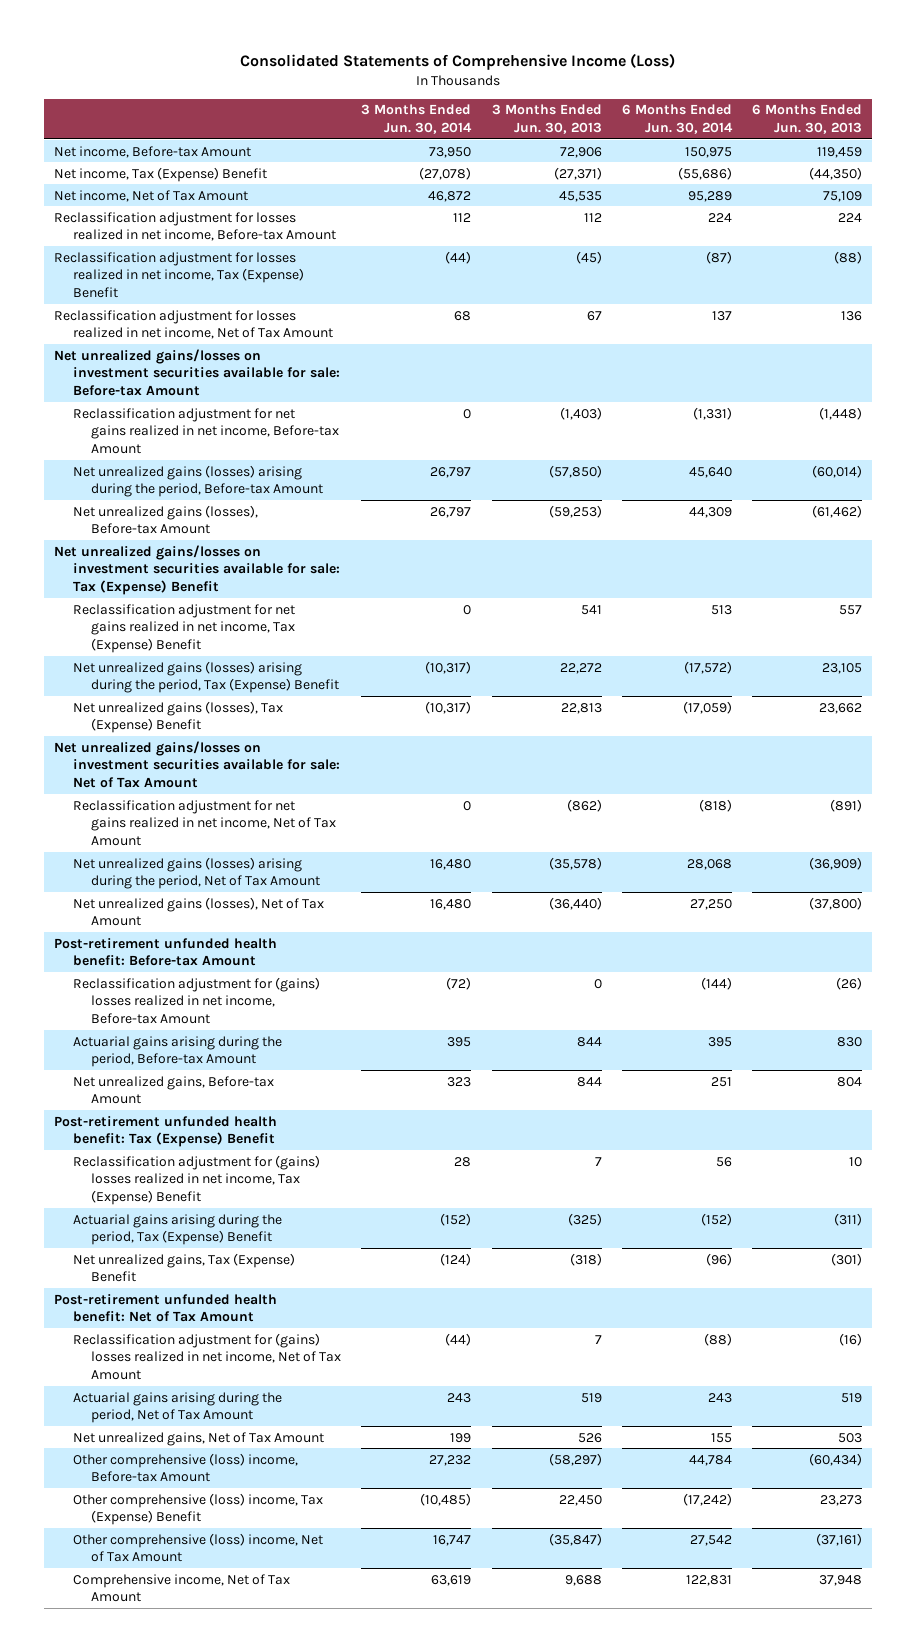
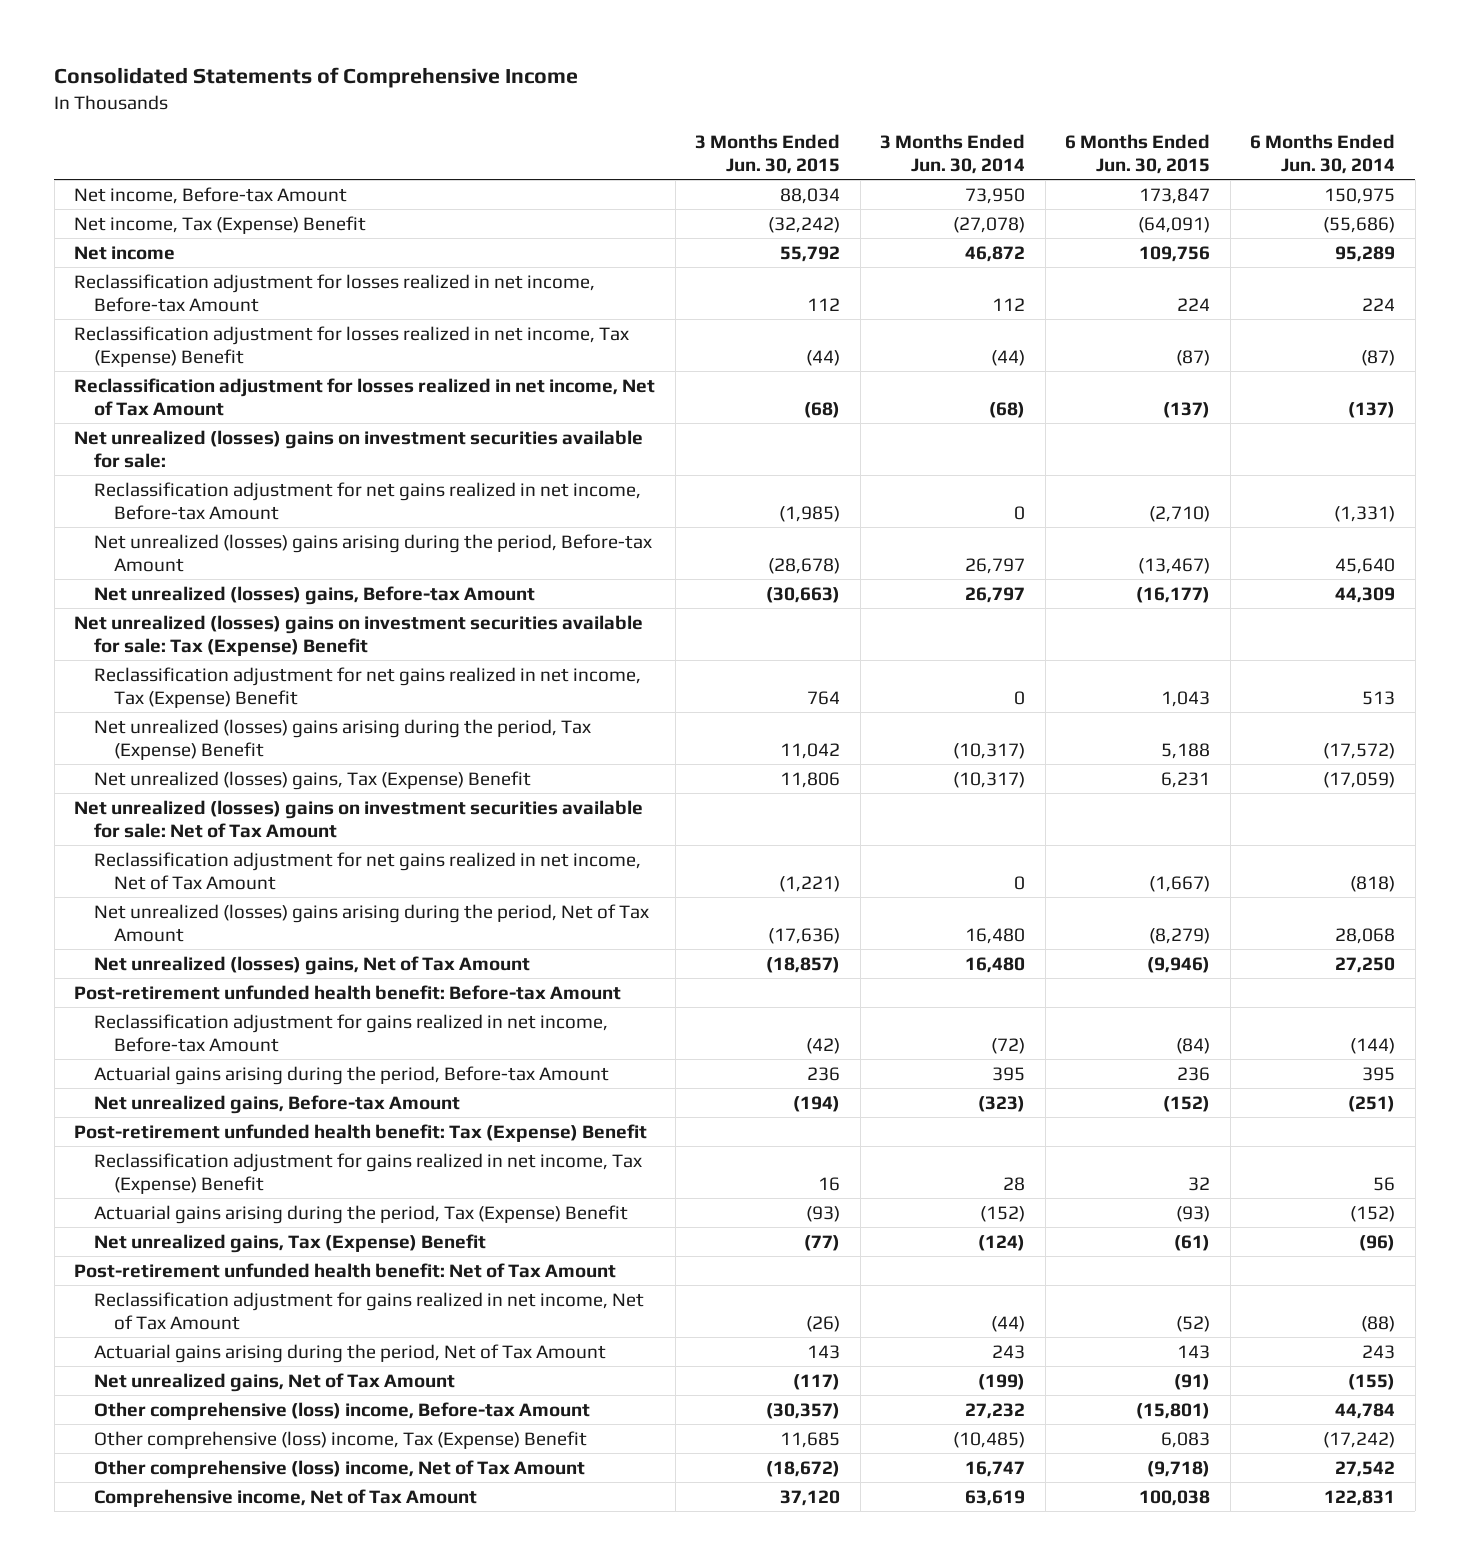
[239,52,675,70] Consolidated Statements of Comprehensive Income (Loss) -> [54,67,579,89] Consolidated Statements of Comprehensive Income
[491,104,602,135] 3 Months Ended Jun. 30, 2013 -> none
[751,104,862,135] 6 Months Ended Jun. 30, 2013 -> none
none -> [695,133,841,175] 3 Months Ended Jun. 30, 2015
none -> [1065,133,1211,175] 6 Months Ended Jun. 30, 2015
[53,189,248,202] Net income, Net of Tax Amount -> [74,245,176,260] Net income
[454,310,472,321] 68 -> [989,401,1026,418] (68)
[711,310,732,321] 137 -> [1348,401,1396,418] (137)
[53,348,340,397] Net unrealized gains/losses on investment securities available for sale: Before-tax Amount -> [74,429,644,468] Net unrealized (losses) gains on investment securities available for sale:
[72,464,324,498] Net unrealized gains (losses) arising during the period, Before-tax Amount -> [94,533,653,572] Net unrealized (losses) gains arising during the period, Before-tax Amount
[72,504,258,535] Net unrealized gains (losses), Before-tax Amount -> [94,585,536,605] Net unrealized (losses) gains, Before-tax Amount
[53,544,340,596] Net unrealized gains/losses on investment securities available for sale: Tax (Expense) Benefit -> [74,614,644,656] Net unrealized (losses) gains on investment securities available for sale: Tax (Expense) Benefit
[72,660,340,694] Net unrealized gains (losses) arising during the period, Tax (Expense) Benefit -> [94,718,592,760] Net unrealized (losses) gains arising during the period, Tax (Expense) Benefit
[72,700,283,734] Net unrealized gains (losses), Tax (Expense) Benefit -> [94,770,532,790] Net unrealized (losses) gains, Tax (Expense) Benefit
[53,740,340,789] Net unrealized gains/losses on investment securities available for sale: Net of Tax Amount -> [74,799,644,838] Net unrealized (losses) gains on investment securities available for sale: Net of Tax Amount
[72,856,321,890] Net unrealized gains (losses) arising during the period, Net of Tax Amount -> [94,903,650,942] Net unrealized (losses) gains arising during the period, Net of Tax Amount
[72,896,324,927] Net unrealized gains (losses), Net of Tax Amount -> [94,955,531,975] Net unrealized (losses) gains, Net of Tax Amount
[72,976,320,1025] Reclassification adjustment for (gains) losses realized in net income, Before-tax Amount -> [94,1013,609,1052] Reclassification adjustment for gains realized in net income, Before-tax Amount
[447,1076,472,1087] 323 -> [978,1095,1026,1112] (323)
[710,1076,732,1087] 251 -> [1348,1095,1396,1112] (251)
[72,1154,320,1206] Reclassification adjustment for (gains) losses realized in net income, Tax (Expense) Benefit -> [94,1152,643,1194] Reclassification adjustment for gains realized in net income, Tax (Expense) Benefit
[72,1332,342,1381] Reclassification adjustment for (gains) losses realized in net income, Net of Tax Amount -> [94,1291,645,1330] Reclassification adjustment for gains realized in net income, Net of Tax Amount
[450,1432,472,1443] 199 -> [978,1373,1026,1390] (199)
[710,1432,732,1443] 155 -> [1348,1373,1396,1390] (155)

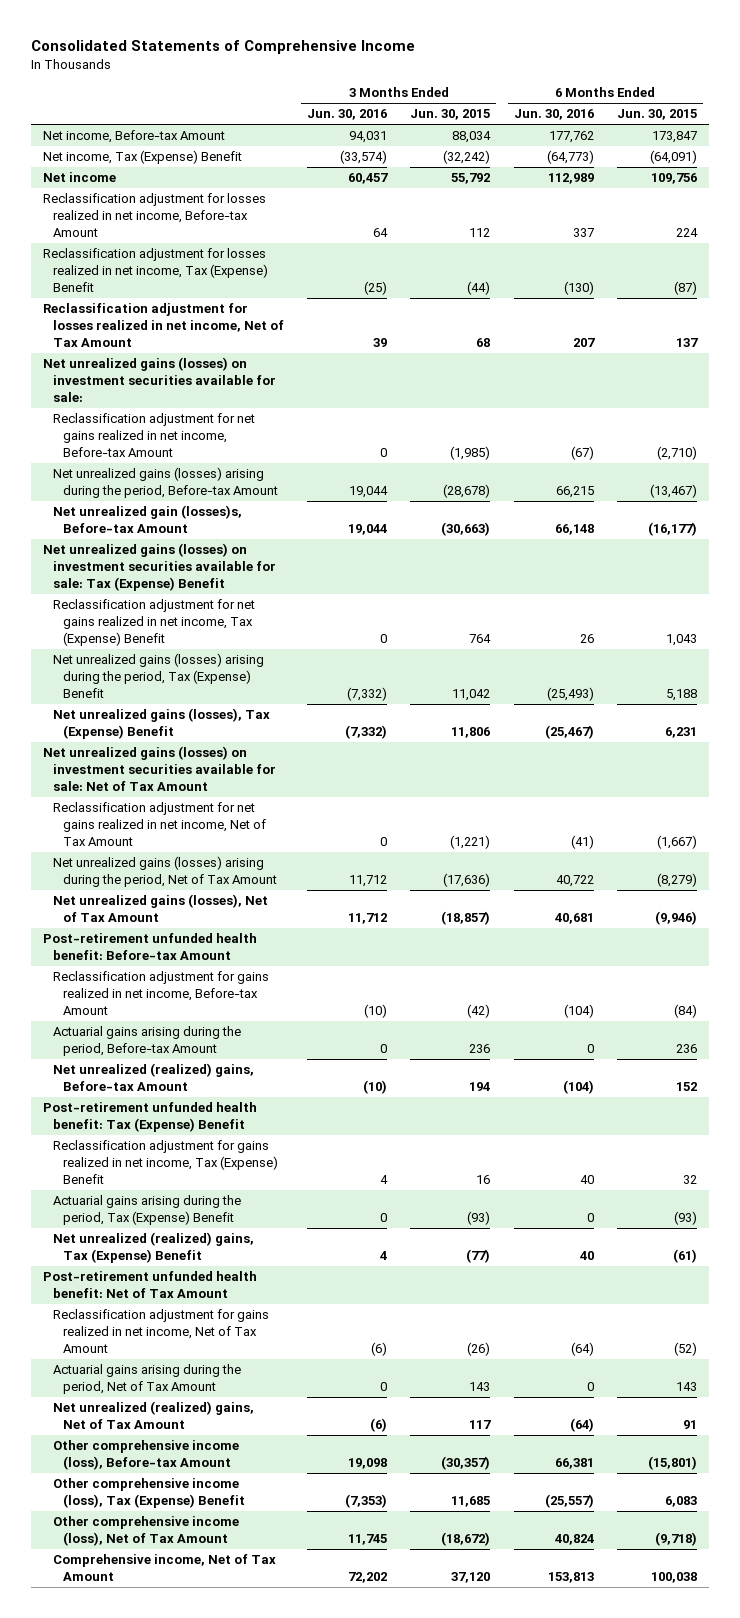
[880,133,1026,175] 3 Months Ended Jun. 30, 2014 -> none
[1250,133,1396,175] 6 Months Ended Jun. 30, 2014 -> none
none -> [307,109,388,121] Jun. 30, 2016
none -> [513,109,594,121] Jun. 30, 2016
[804,401,841,418] (68) -> [476,337,491,347] 68
[1163,401,1211,418] (137) -> [676,337,699,347] 137
[74,429,644,468] Net unrealized (losses) gains on investment securities available for sale: -> [42,357,276,402] Net unrealized gains (losses) on investment securities available for sale:
[94,533,653,572] Net unrealized (losses) gains arising during the period, Before-tax Amount -> [52,467,278,498] Net unrealized gains (losses) arising during the period, Before-tax Amount
[94,585,536,605] Net unrealized (losses) gains, Before-tax Amount -> [52,505,242,533] Net unrealized gain (losses)s, Before-tax Amount
[74,614,644,656] Net unrealized (losses) gains on investment securities available for sale: Tax (Expense) Benefit -> [42,543,276,591] Net unrealized gains (losses) on investment securities available for sale: Tax (Expense) Benefit
[94,718,592,760] Net unrealized (losses) gains arising during the period, Tax (Expense) Benefit -> [52,653,264,698] Net unrealized gains (losses) arising during the period, Tax (Expense) Benefit
[94,770,532,790] Net unrealized (losses) gains, Tax (Expense) Benefit -> [52,708,270,739] Net unrealized gains (losses), Tax (Expense) Benefit
[74,799,644,838] Net unrealized (losses) gains on investment securities available for sale: Net of Tax Amount -> [42,746,276,791] Net unrealized gains (losses) on investment securities available for sale: Net of Tax Amount
[94,903,650,942] Net unrealized (losses) gains arising during the period, Net of Tax Amount -> [52,856,277,887] Net unrealized gains (losses) arising during the period, Net of Tax Amount
[94,955,531,975] Net unrealized (losses) gains, Net of Tax Amount -> [52,894,268,922] Net unrealized gains (losses), Net of Tax Amount
[94,1094,461,1114] Net unrealized gains, Before-tax Amount -> [52,1063,254,1091] Net unrealized (realized) gains, Before-tax Amount
[793,1095,841,1112] (194) -> [469,1081,491,1091] 194
[1163,1095,1211,1112] (152) -> [676,1081,698,1091] 152
[94,1233,487,1253] Net unrealized gains, Tax (Expense) Benefit -> [52,1232,254,1263] Net unrealized (realized) gains, Tax (Expense) Benefit
[94,1372,456,1392] Net unrealized gains, Net of Tax Amount -> [52,1401,254,1429] Net unrealized (realized) gains, Net of Tax Amount
[793,1373,841,1390] (117) -> [469,1419,492,1429] 117
[1174,1373,1211,1390] (91) -> [683,1419,698,1429] 91
[94,1401,591,1420] Other comprehensive (loss) income, Before-tax Amount -> [52,1440,239,1470] Other comprehensive income (loss), Before-tax Amount
[94,1430,588,1449] Other comprehensive (loss) income, Tax (Expense) Benefit -> [52,1478,245,1508] Other comprehensive income (loss), Tax (Expense) Benefit
[94,1459,586,1478] Other comprehensive (loss) income, Net of Tax Amount -> [52,1516,239,1546] Other comprehensive income (loss), Net of Tax Amount

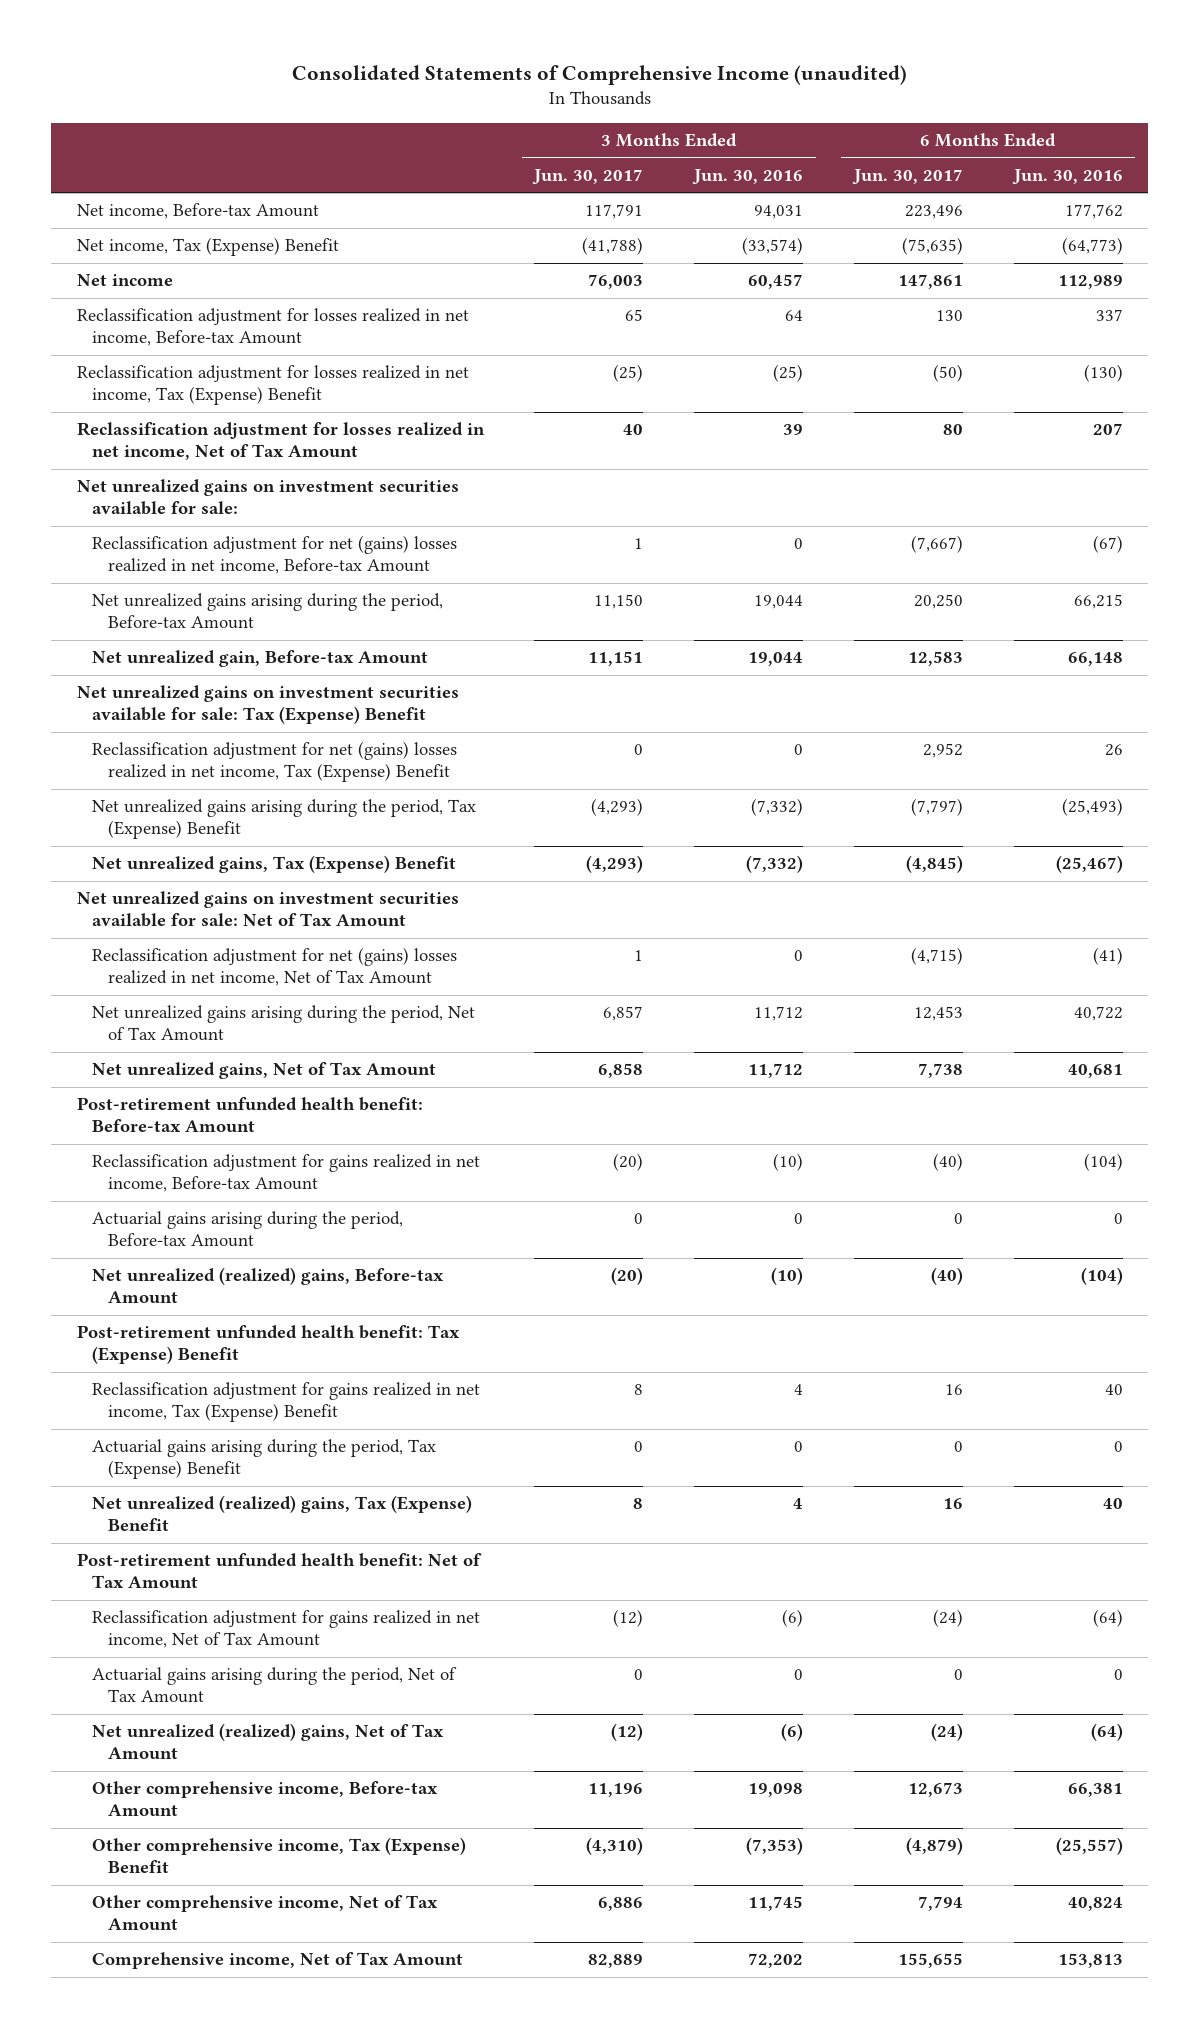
[31,40,416,55] Consolidated Statements of Comprehensive Income -> [291,64,907,85] Consolidated Statements of Comprehensive Income (unaudited)
[410,109,491,121] Jun. 30, 2015 -> none
[617,109,698,121] Jun. 30, 2015 -> none
none -> [532,168,644,185] Jun. 30, 2017
none -> [851,168,963,185] Jun. 30, 2017
[42,357,276,402] Net unrealized gains (losses) on investment securities available for sale: -> [76,479,459,516] Net unrealized gains on investment securities available for sale:
[52,413,255,457] Reclassification adjustment for net gains realized in net income, Before-tax Amount -> [92,535,458,575] Reclassification adjustment for net (gains) losses realized in net income, Before-tax Amount
[52,467,278,498] Net unrealized gains (losses) arising during the period, Before-tax Amount -> [92,593,444,630] Net unrealized gains arising during the period, Before-tax Amount
[52,505,242,533] Net unrealized gain (losses)s, Before-tax Amount -> [92,650,429,668] Net unrealized gain, Before-tax Amount
[42,543,276,591] Net unrealized gains (losses) on investment securities available for sale: Tax (Expense) Benefit -> [76,685,459,725] Net unrealized gains on investment securities available for sale: Tax (Expense) Benefit
[52,599,255,646] Reclassification adjustment for net gains realized in net income, Tax (Expense) Benefit -> [92,741,458,783] Reclassification adjustment for net (gains) losses realized in net income, Tax (Expense) Benefit
[52,653,264,698] Net unrealized gains (losses) arising during the period, Tax (Expense) Benefit -> [92,799,477,840] Net unrealized gains arising during the period, Tax (Expense) Benefit
[52,708,270,739] Net unrealized gains (losses), Tax (Expense) Benefit -> [92,855,457,874] Net unrealized gains, Tax (Expense) Benefit
[42,746,276,791] Net unrealized gains (losses) on investment securities available for sale: Net of Tax Amount -> [76,891,459,928] Net unrealized gains on investment securities available for sale: Net of Tax Amount
[52,802,266,846] Reclassification adjustment for net gains realized in net income, Net of Tax Amount -> [92,947,458,987] Reclassification adjustment for net (gains) losses realized in net income, Net of Tax Amount
[52,856,277,887] Net unrealized gains (losses) arising during the period, Net of Tax Amount -> [92,1005,476,1042] Net unrealized gains arising during the period, Net of Tax Amount
[52,894,268,922] Net unrealized gains (losses), Net of Tax Amount -> [92,1062,437,1080] Net unrealized gains, Net of Tax Amount
[52,1440,239,1470] Other comprehensive income (loss), Before-tax Amount -> [92,1781,439,1818] Other comprehensive income, Before-tax Amount
[52,1478,245,1508] Other comprehensive income (loss), Tax (Expense) Benefit -> [92,1837,467,1874] Other comprehensive income, Tax (Expense) Benefit
[52,1516,239,1546] Other comprehensive income (loss), Net of Tax Amount -> [92,1895,439,1932] Other comprehensive income, Net of Tax Amount

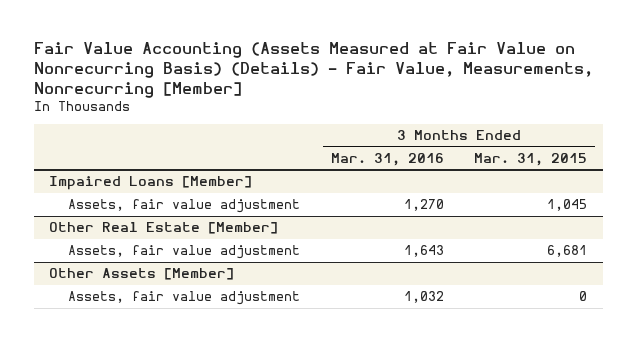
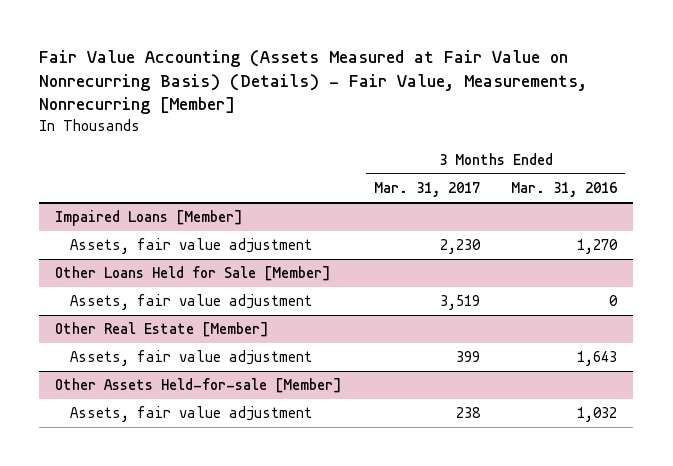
[474,152,588,166] Mar. 31, 2015 -> none
none -> [373,182,480,198] Mar. 31, 2017
none -> [55,266,332,282] Other Loans Held for Sale [Member]
none -> [70,294,313,311] Assets, fair value adjustment
[49,268,235,281] Other Assets [Member] -> [55,378,343,394] Other Assets Held-for-sale [Member]

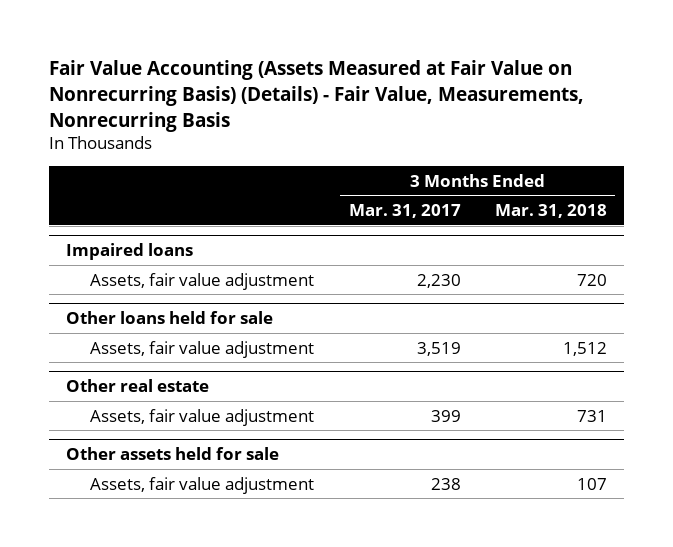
[39,49,588,115] Fair Value Accounting (Assets Measured at Fair Value on Nonrecurring Basis) (Details) - Fair Value, Measurements, Nonrecurring [Member] -> [48,59,584,132] Fair Value Accounting (Assets Measured at Fair Value on Nonrecurring Basis) (Details) - Fair Value, Measurements, Nonrecurring Basis
[511,182,618,198] Mar. 31, 2016 -> none
none -> [494,203,607,218] Mar. 31, 2018
[55,210,244,227] Impaired Loans [Member] -> [66,243,194,261] Impaired loans
[55,266,332,282] Other Loans Held for Sale [Member] -> [66,311,274,325] Other loans held for sale
[55,322,270,338] Other Real Estate [Member] -> [66,379,210,393] Other real estate
[55,378,343,394] Other Assets Held-for-sale [Member] -> [66,447,280,461] Other assets held for sale

